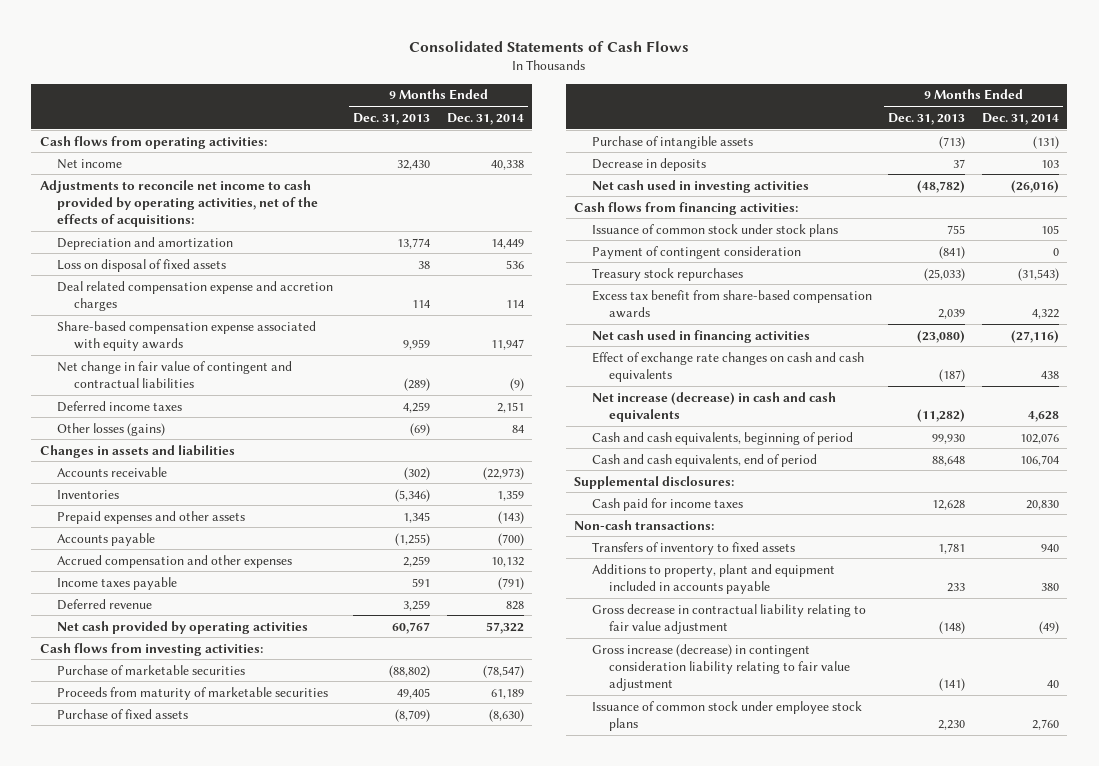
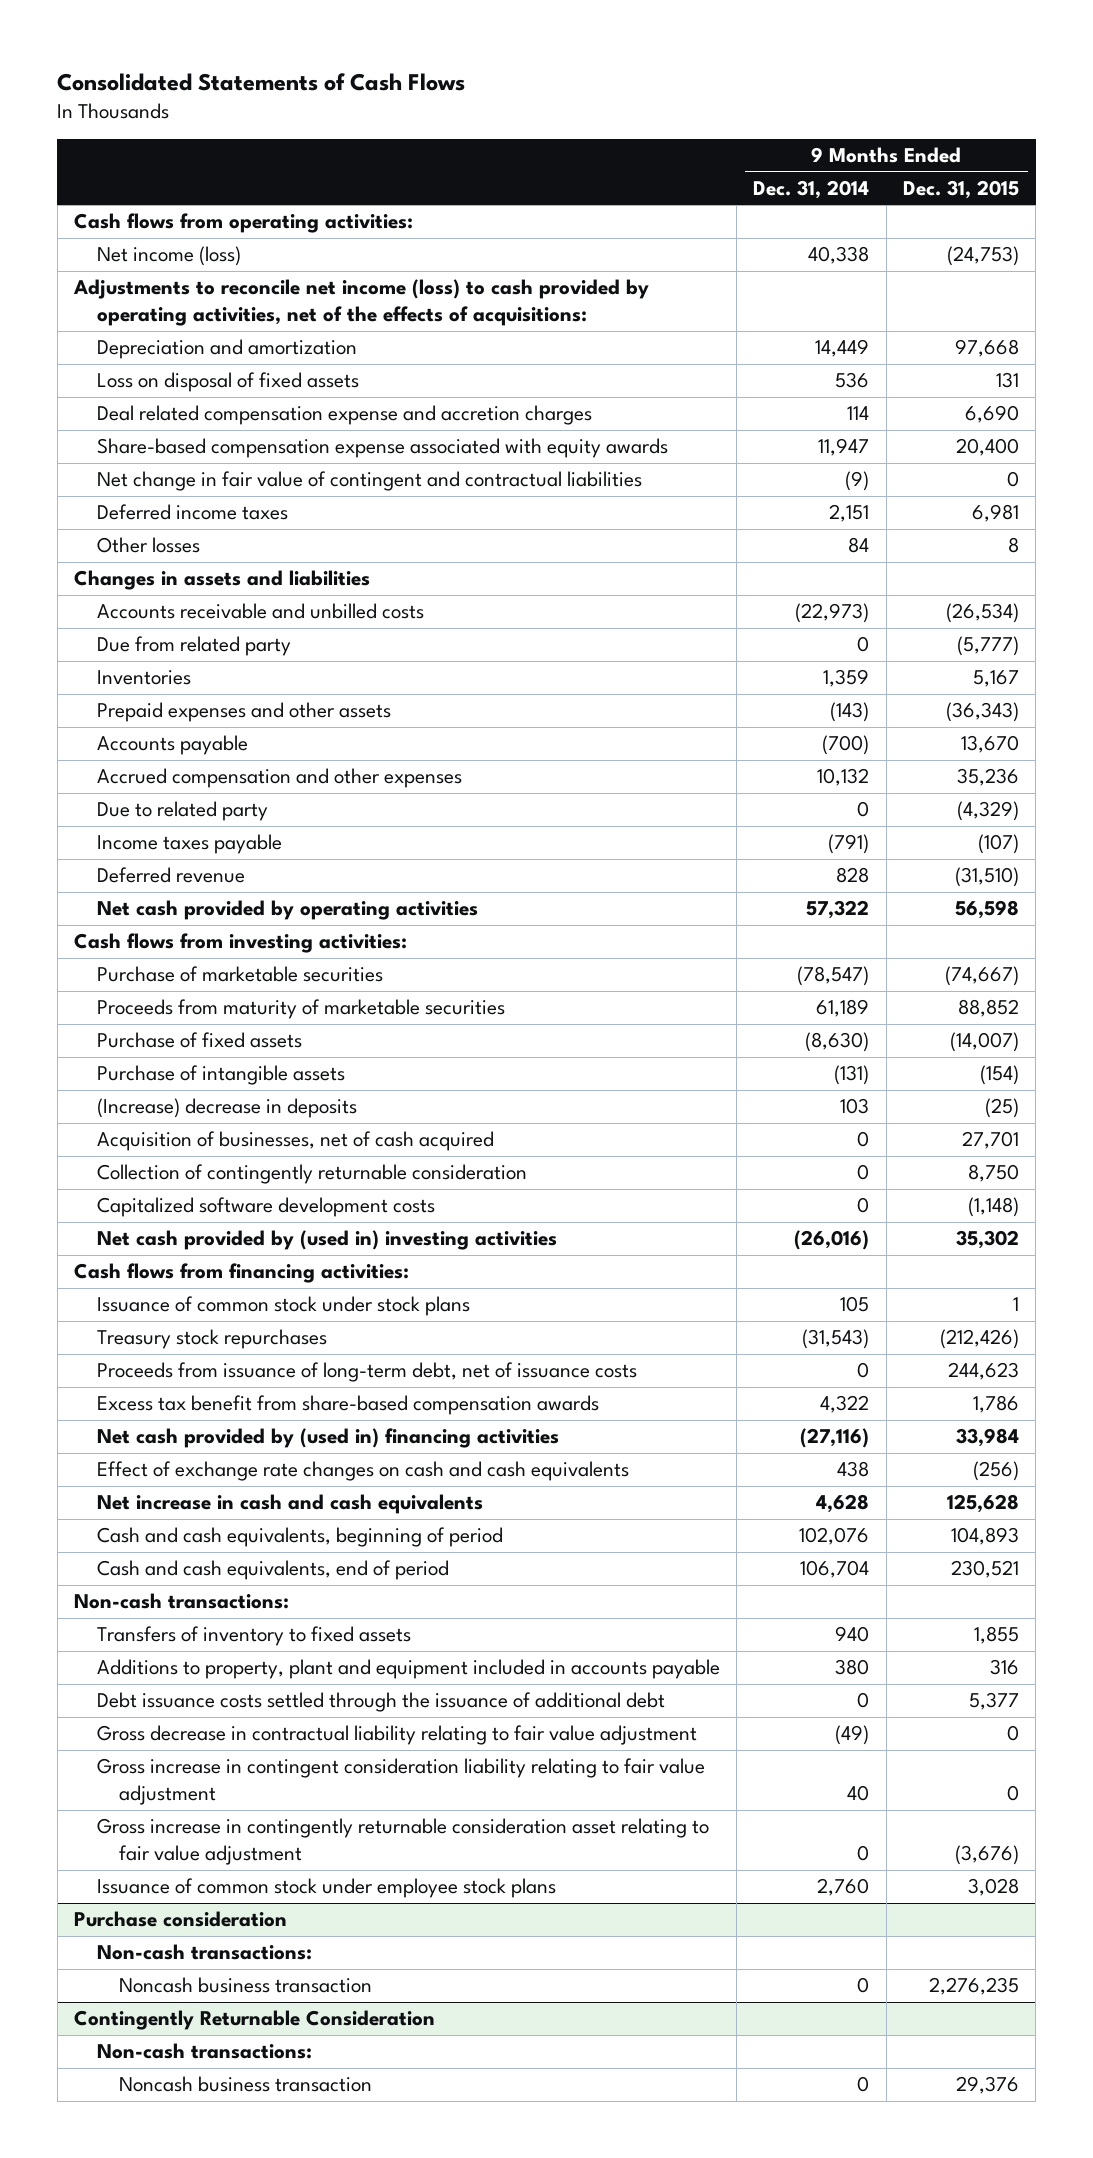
[353,112,431,125] Dec. 31, 2013 -> none
none -> [903,179,1020,199] Dec. 31, 2015
[56,158,122,169] Net income -> [96,246,241,267] Net income (loss)
[39,179,318,227] Adjustments to reconcile net income to cash provided by operating activities, net of the effects of acquisitions: -> [72,279,649,327] Adjustments to reconcile net income (loss) to cash provided by operating activities, net of the effects of acquisitions:
[56,422,165,436] Other losses (gains) -> [96,537,200,554] Other losses
[56,466,167,477] Accounts receivable -> [96,603,424,620] Accounts receivable and unbilled costs
none -> [96,636,291,657] Due from related party
none -> [96,801,268,822] Due to related party
[591,157,706,171] Decrease in deposits -> [96,1098,357,1119] (Increase) decrease in deposits
none -> [96,1131,494,1152] Acquisition of businesses, net of cash acquired
none -> [96,1164,527,1185] Collection of contingently returnable consideration
none -> [96,1197,435,1218] Capitalized software development costs
[591,179,809,193] Net cash used in investing activities -> [96,1230,557,1251] Net cash provided by (used in) investing activities
[591,245,801,259] Payment of contingent consideration -> none
none -> [96,1362,637,1383] Proceeds from issuance of long-term debt, net of issuance costs
[591,329,810,343] Net cash used in financing activities -> [96,1428,559,1449] Net cash provided by (used in) financing activities
[591,391,836,422] Net increase (decrease) in cash and cash equivalents -> [96,1494,483,1515] Net increase in cash and cash equivalents
[574,475,735,489] Supplemental disclosures: -> none
[591,497,743,511] Cash paid for income taxes -> none
none -> [96,1692,665,1713] Debt issuance costs settled through the issuance of additional debt
[591,643,850,691] Gross increase (decrease) in contingent consideration liability relating to fair value adjustment -> [96,1758,705,1806] Gross increase in contingent consideration liability relating to fair value adjustment
none -> [96,1818,709,1866] Gross increase in contingently returnable consideration asset relating to fair value adjustment
none -> [73,1911,287,1928] Purchase consideration
none -> [96,1944,312,1961] Non-cash transactions:
none -> [119,1977,373,1994] Noncash business transaction
none -> [73,2010,435,2031] Contingently Returnable Consideration
none -> [96,2043,312,2060] Non-cash transactions:
none -> [119,2076,373,2093] Noncash business transaction

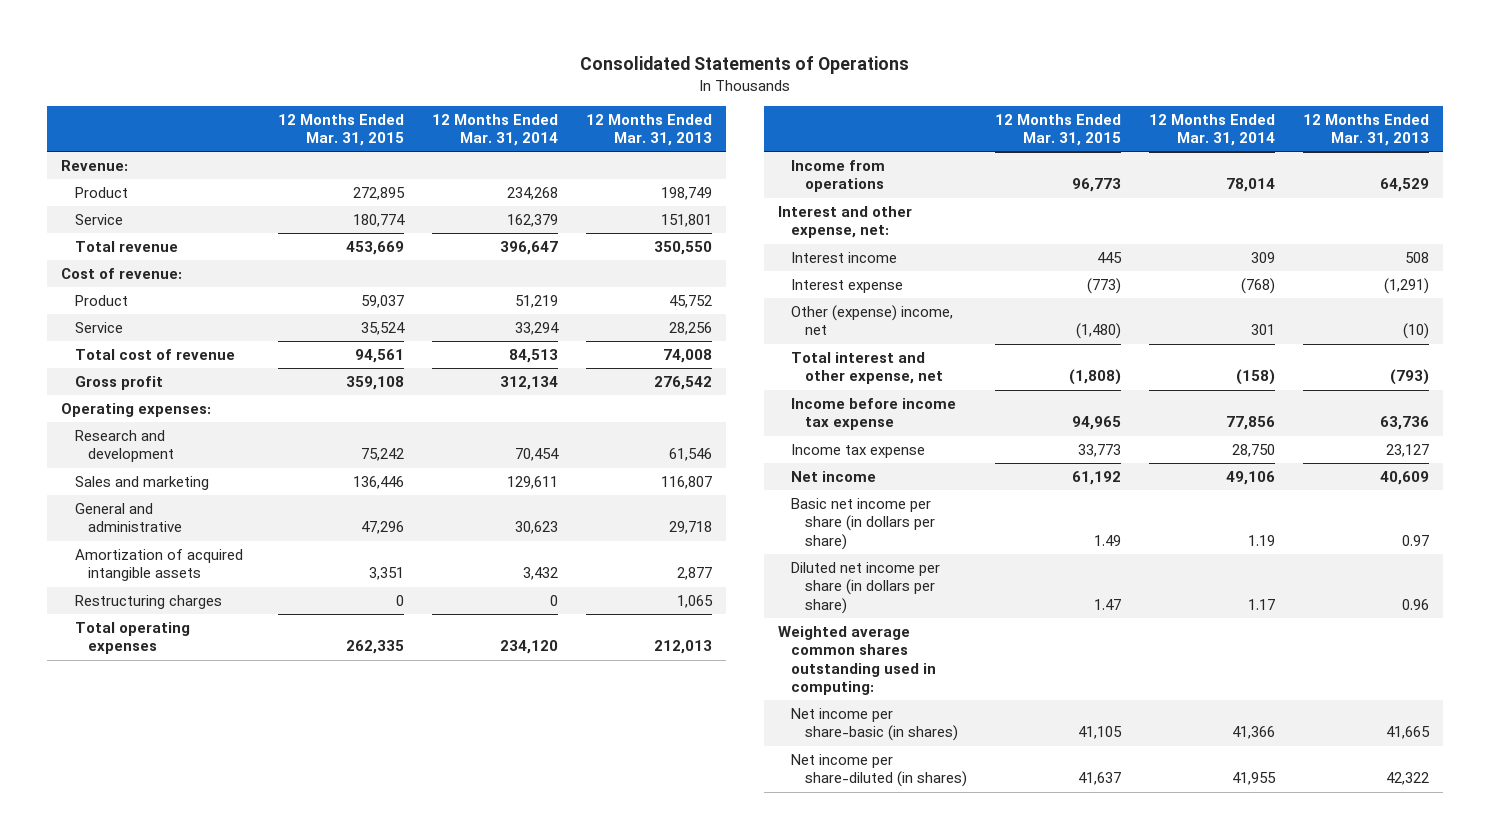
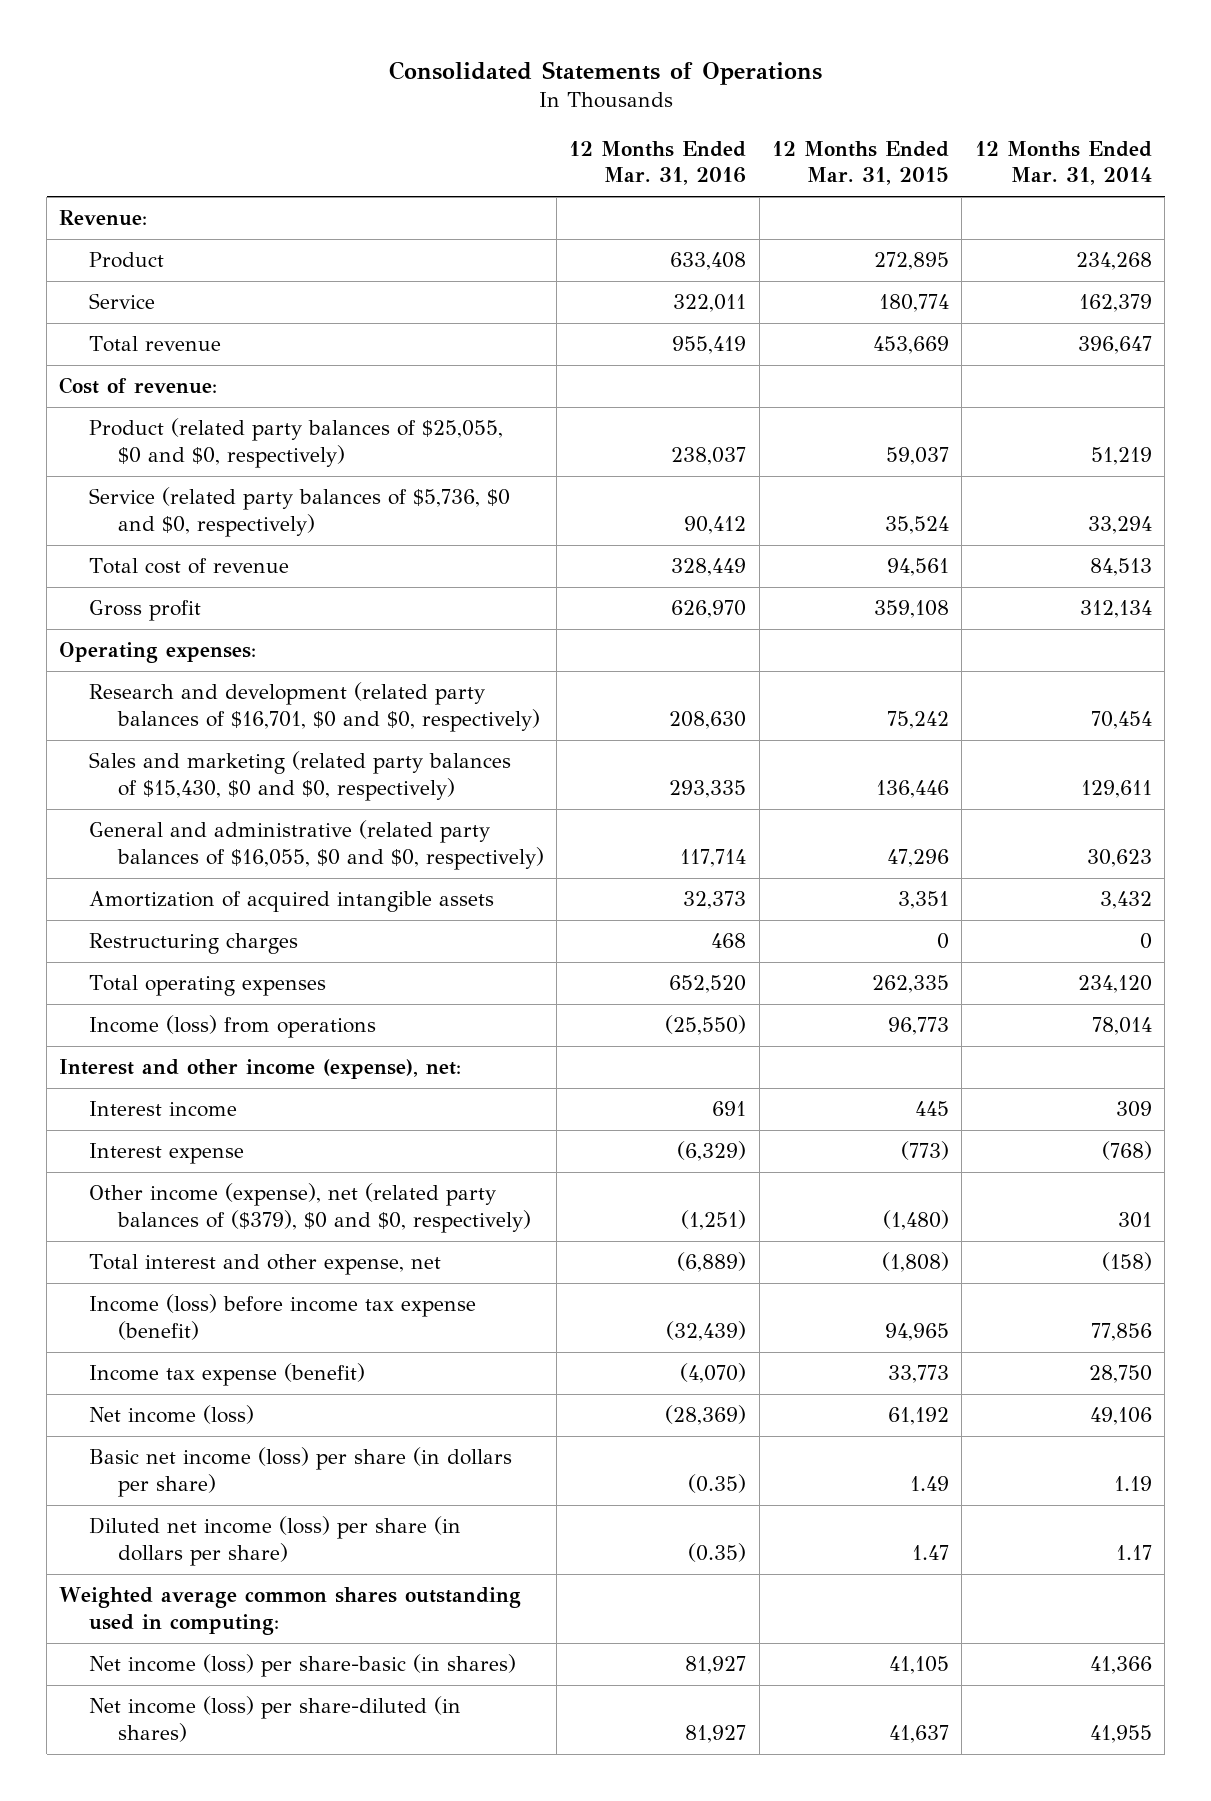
[586,113,713,147] 12 Months Ended Mar. 31, 2013 -> none
none -> [569,140,747,186] 12 Months Ended Mar. 31, 2016
[74,294,128,306] Product -> [88,418,503,468] Product (related party balances of $25,055, $0 and $0, respectively)
[74,321,123,333] Service -> [88,487,510,537] Service (related party balances of $5,736, $0 and $0, respectively)
[74,429,175,463] Research and development -> [88,682,540,732] Research and development (related party balances of $16,701, $0 and $0, respectively)
[74,475,209,490] Sales and marketing -> [88,751,511,801] Sales and marketing (related party balances of $15,430, $0 and $0, respectively)
[74,502,183,533] General and administrative -> [88,820,544,870] General and administrative (related party balances of $16,055, $0 and $0, respectively)
[791,159,886,193] Income from operations -> [88,1015,376,1039] Income (loss) from operations
[777,205,912,239] Interest and other expense, net: -> [59,1059,462,1080] Interest and other income (expense), net:
[791,304,954,336] Other (expense) income, net -> [88,1183,531,1233] Other income (expense), net (related party balances of ($379), $0 and $0, respectively)
[791,397,957,431] Income before income tax expense -> [88,1294,476,1340] Income (loss) before income tax expense (benefit)
[791,443,926,458] Income tax expense -> [88,1363,365,1387] Income tax expense (benefit)
[791,470,877,482] Net income -> [88,1405,254,1425] Net income (loss)
[791,497,935,550] Basic net income per share (in dollars per share) -> [88,1447,512,1497] Basic net income (loss) per share (in dollars per share)
[791,561,941,614] Diluted net income per share (in dollars per share) -> [88,1516,461,1566] Diluted net income (loss) per share (in dollars per share)
[791,707,958,742] Net income per share-basic (in shares) -> [88,1654,516,1678] Net income (loss) per share-basic (in shares)
[791,753,967,788] Net income per share-diluted (in shares) -> [88,1696,461,1742] Net income (loss) per share-diluted (in shares)

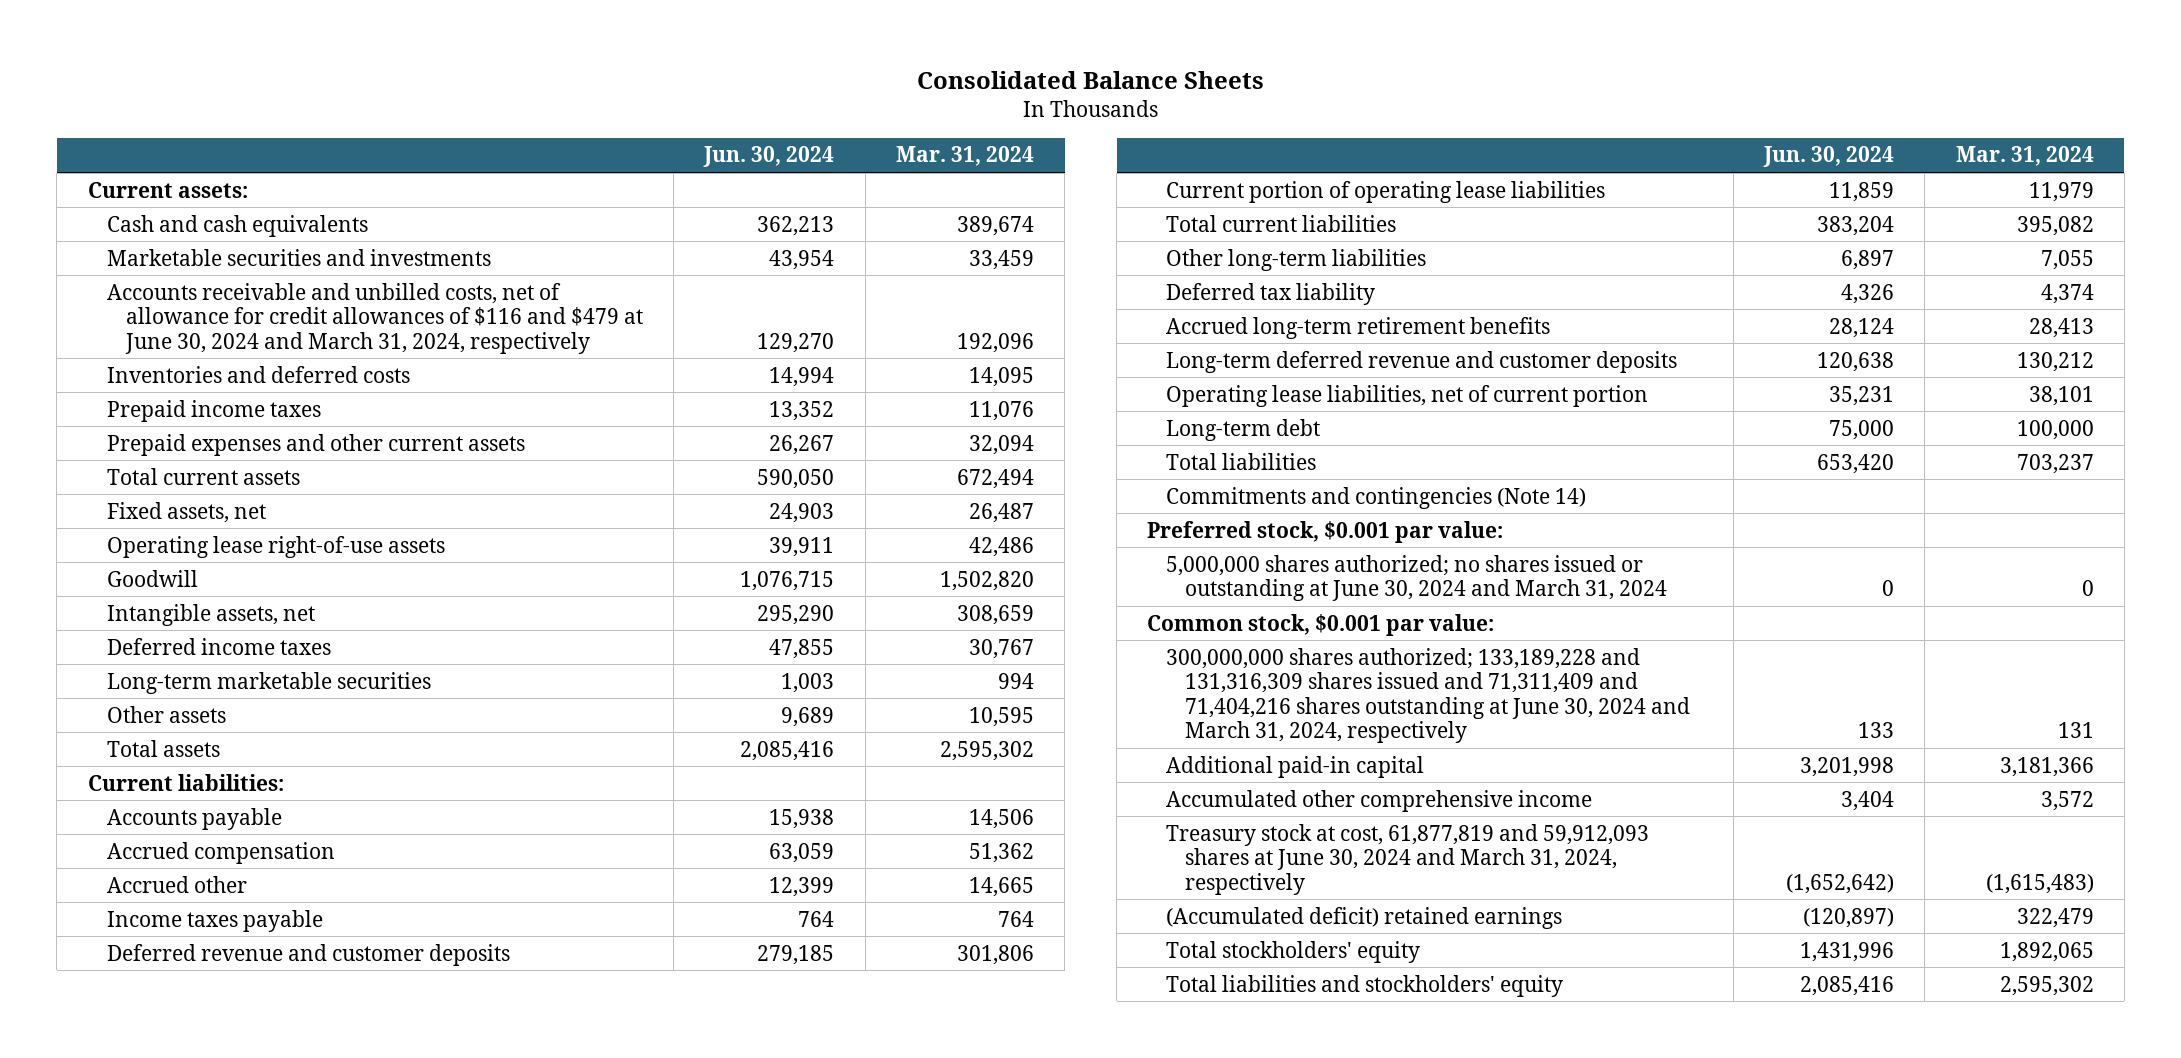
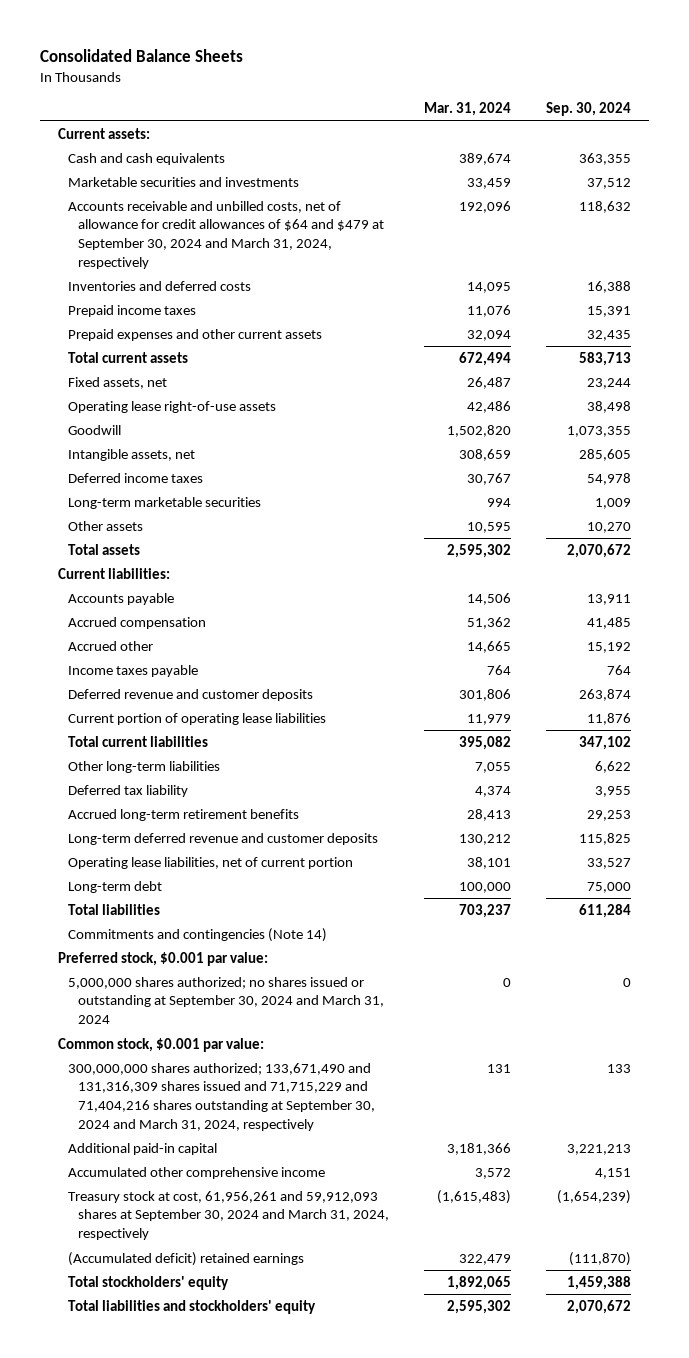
[703,146,835,168] Jun. 30, 2024 -> none
none -> [546,102,632,117] Sep. 30, 2024
[106,282,643,354] Accounts receivable and unbilled costs, net of allowance for credit allowances of $116 and $479 at June 30, 2024 and March 31, 2024, respectively -> [67,200,385,269] Accounts receivable and unbilled costs, net of allowance for credit allowances of $64 and $479 at September 30, 2024 and March 31, 2024, respectively
[1166,554,1668,602] 5,000,000 shares authorized; no shares issued or outstanding at June 30, 2024 and March 31, 2024 -> [67,976,385,1024] 5,000,000 shares authorized; no shares issued or outstanding at September 30, 2024 and March 31, 2024
[1166,647,1691,744] 300,000,000 shares authorized; 133,189,228 and 131,316,309 shares issued and 71,311,409 and 71,404,216 shares outstanding at June 30, 2024 and March 31, 2024, respectively -> [67,1062,376,1131] 300,000,000 shares authorized; 133,671,490 and 131,316,309 shares issued and 71,715,229 and 71,404,216 shares outstanding at September 30, 2024 and March 31, 2024, respectively
[1166,823,1650,895] Treasury stock at cost, 61,877,819 and 59,912,093 shares at June 30, 2024 and March 31, 2024, respectively -> [67,1190,390,1240] Treasury stock at cost, 61,956,261 and 59,912,093 shares at September 30, 2024 and March 31, 2024, respectively

